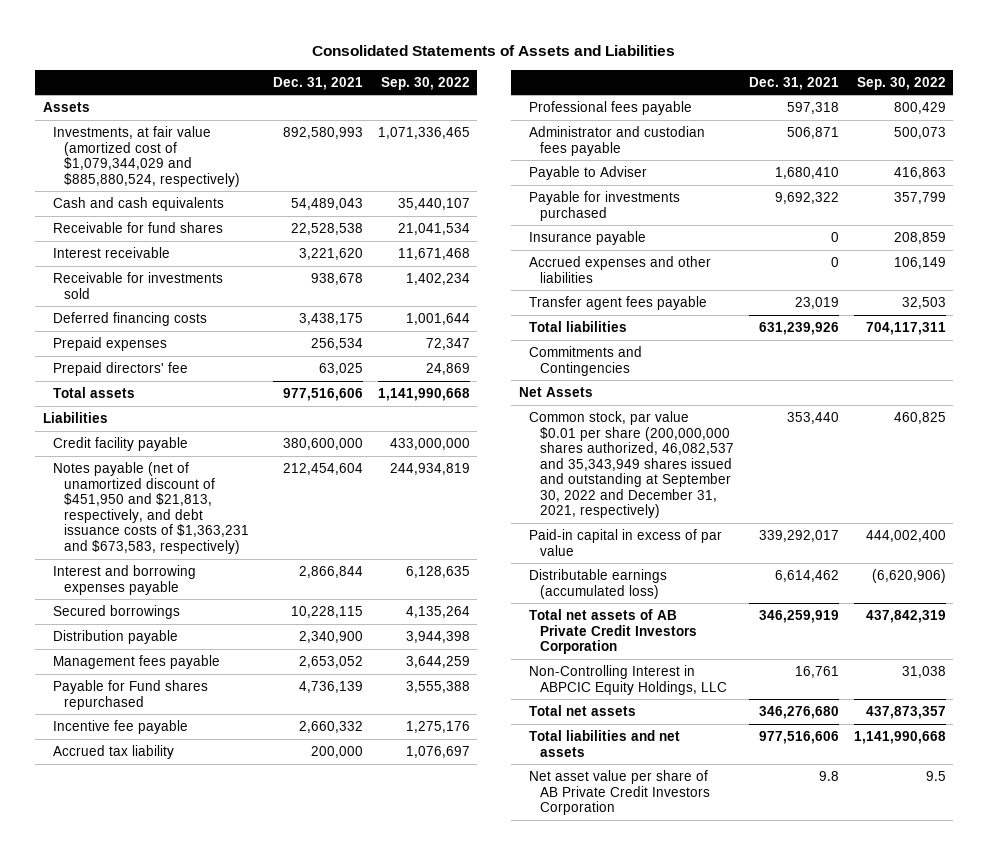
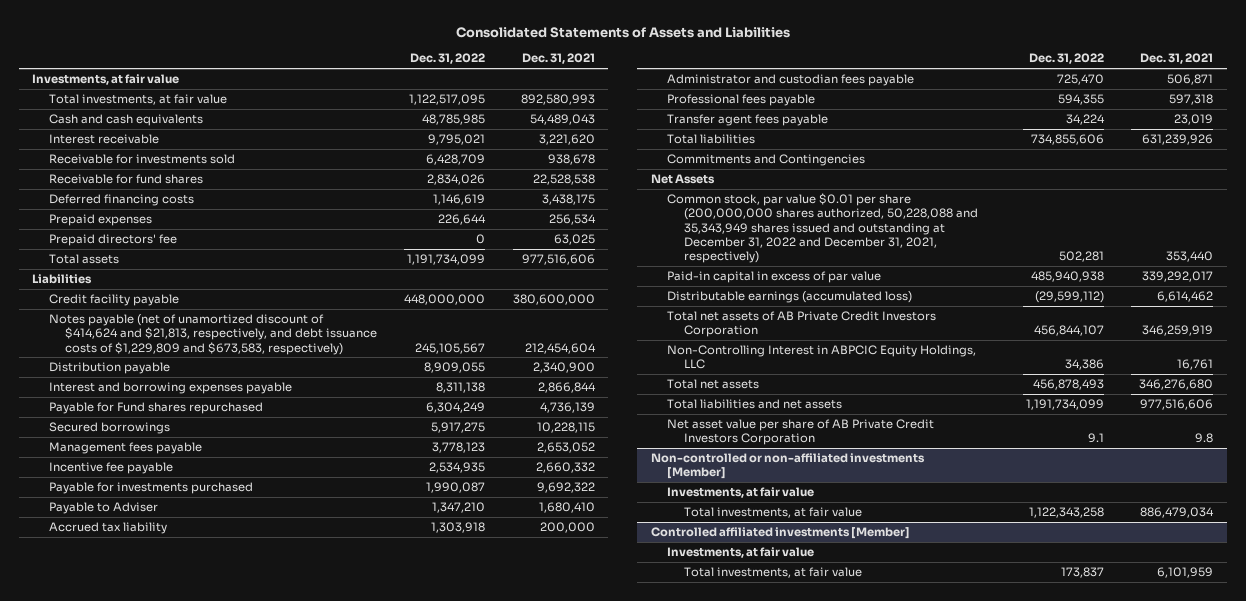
[380,76,470,90] Sep. 30, 2022 -> none
none -> [410,53,486,65] Dec. 31, 2022
[42,101,90,112] Assets -> none
none -> [32,74,180,86] Investments, at fair value
[53,125,241,187] Investments, at fair value (amortized cost of $1,079,344,029 and $885,880,524, respectively) -> [48,94,227,106] Total investments, at fair value
[53,221,224,233] Receivable for fund shares -> [48,174,203,185] Receivable for fund shares
[53,461,250,554] Notes payable (net of unamortized discount of $451,950 and $21,813, respectively, and debt issuance costs of $1,363,231 and $673,583, respectively) -> [48,314,377,355] Notes payable (net of unamortized discount of $414,624 and $21,813, respectively, and debt issuance costs of $1,229,809 and $673,583, respectively)
[53,629,179,644] Distribution payable -> [48,362,170,375] Distribution payable
[53,679,209,710] Payable for Fund shares repurchased -> [48,402,263,415] Payable for Fund shares repurchased
[529,190,681,221] Payable for investments purchased -> [48,482,253,495] Payable for investments purchased
[529,165,648,180] Payable to Adviser -> [48,502,158,515] Payable to Adviser
[529,230,647,245] Insurance payable -> none
[529,255,712,283] Accrued expenses and other liabilities -> none
[529,100,693,115] Professional fees payable -> [667,94,816,107] Professional fees payable
[529,410,735,519] Common stock, par value $0.01 per share (200,000,000 shares authorized, 46,082,537 and 35,343,949 shares issued and outstanding at September 30, 2022 and December 31, 2021, respectively) -> [667,193,978,263] Common stock, par value $0.01 per share (200,000,000 shares authorized, 50,228,088 and 35,343,949 shares issued and outstanding at December 31, 2022 and December 31, 2021, respectively)
none -> [650,453,925,480] Non-controlled or non-affiliated investments [Member]
none -> [667,487,815,499] Investments, at fair value
none -> [683,507,862,519] Total investments, at fair value
none -> [650,527,910,540] Controlled affiliated investments [Member]
none -> [667,547,815,559] Investments, at fair value
none -> [683,567,862,579] Total investments, at fair value

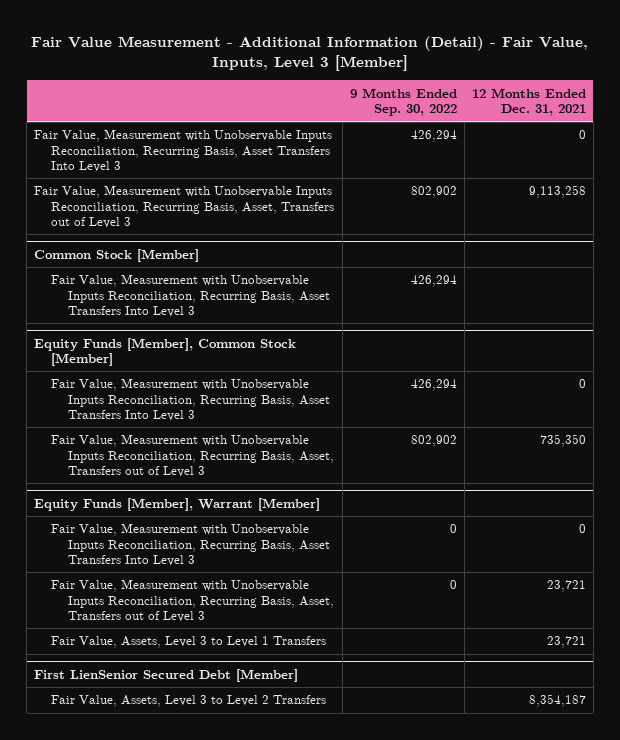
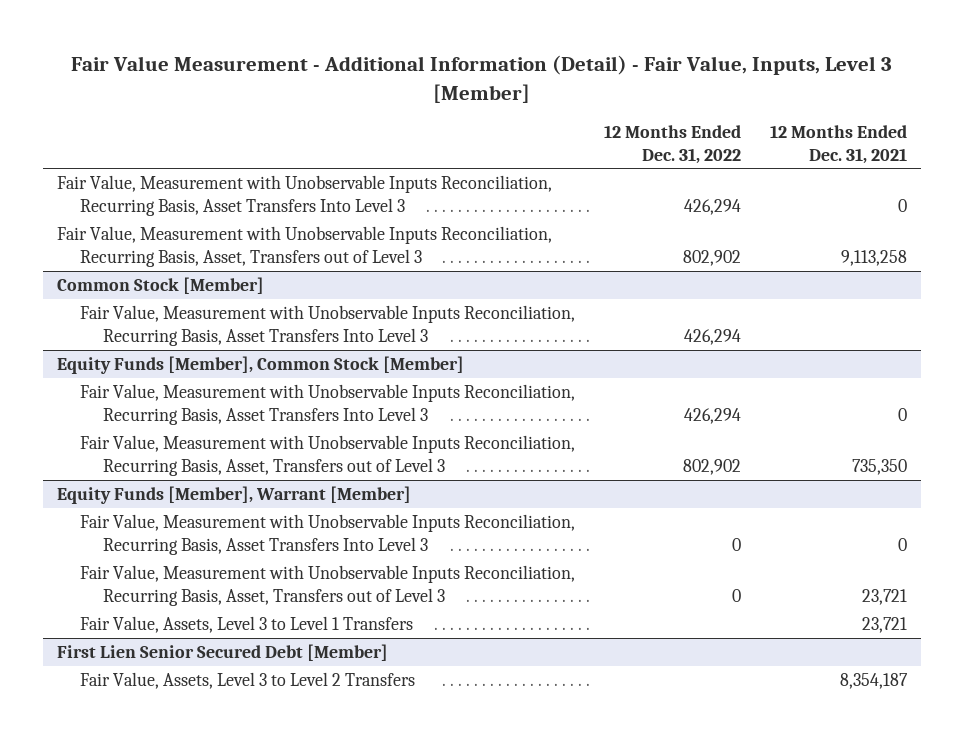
[349,87,457,116] 9 Months Ended Sep. 30, 2022 -> none
none -> [603,124,741,164] 12 Months Ended Dec. 31, 2022
[34,668,299,682] First LienSenior Secured Debt [Member] -> [57,644,389,662] First Lien Senior Secured Debt [Member]

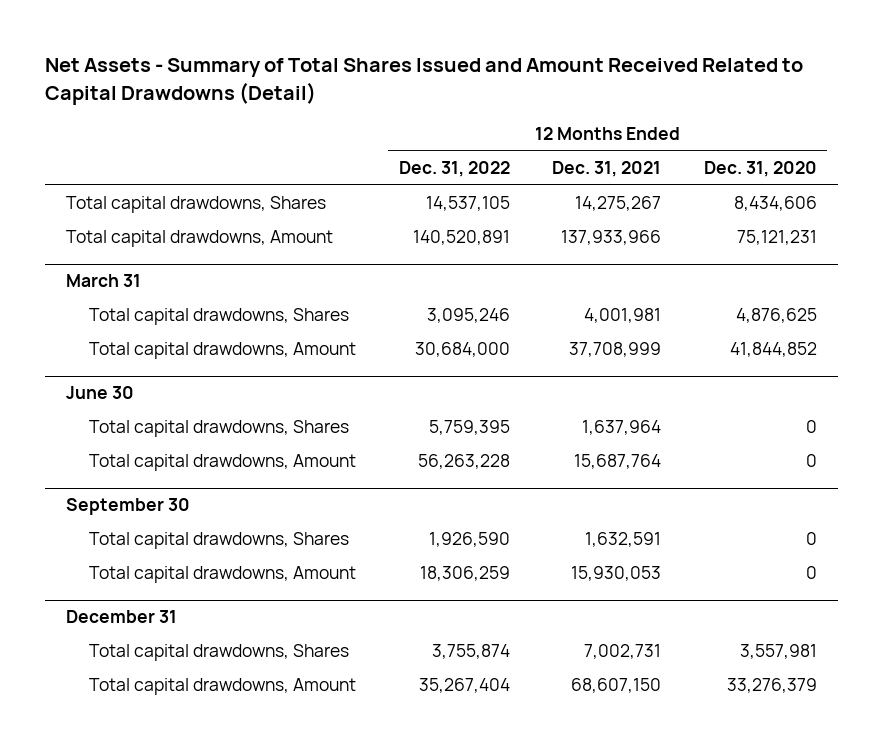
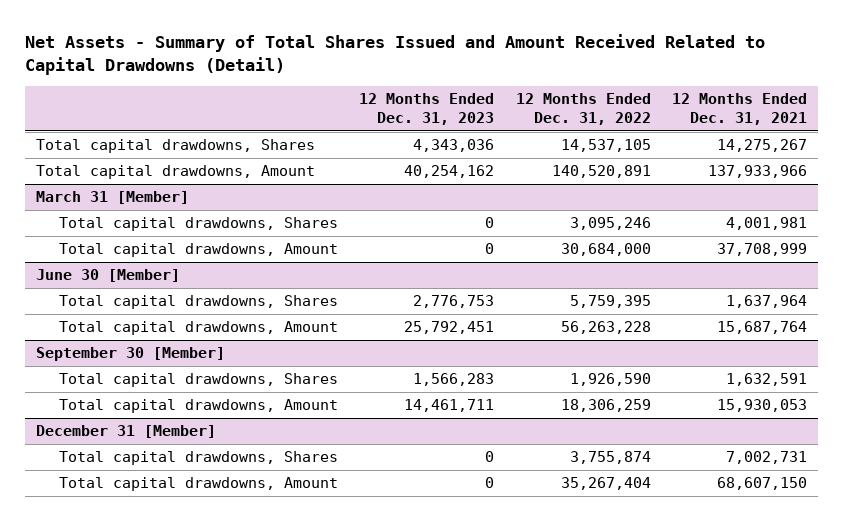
[703,161,817,178] Dec. 31, 2020 -> none
none -> [359,93,495,126] 12 Months Ended Dec. 31, 2023
[66,274,142,288] March 31 -> [35,191,189,205] March 31 [Member]
[66,386,135,400] June 30 -> [35,269,180,283] June 30 [Member]
[66,498,191,516] September 30 -> [35,347,225,362] September 30 [Member]
[66,610,178,624] December 31 -> [35,425,216,439] December 31 [Member]

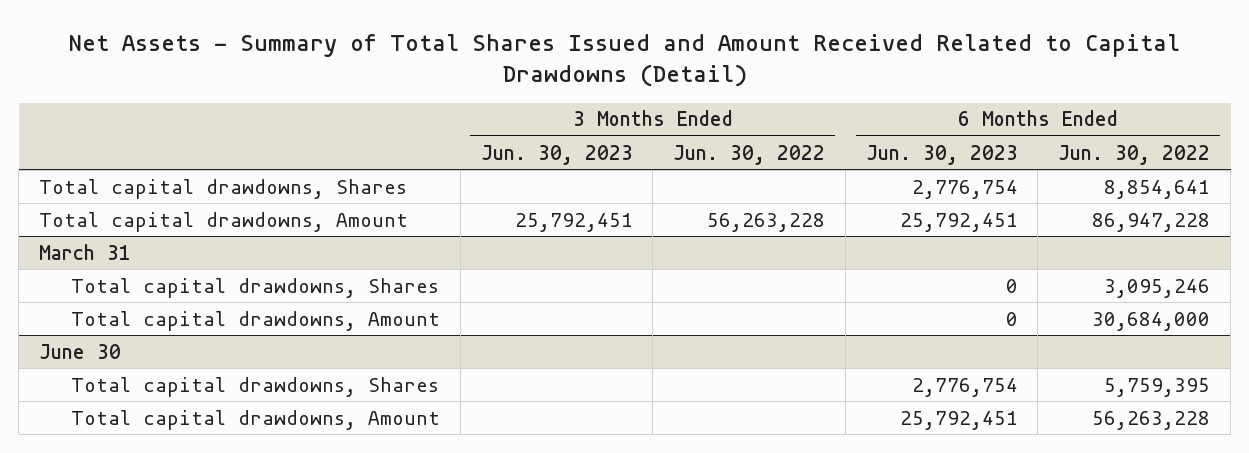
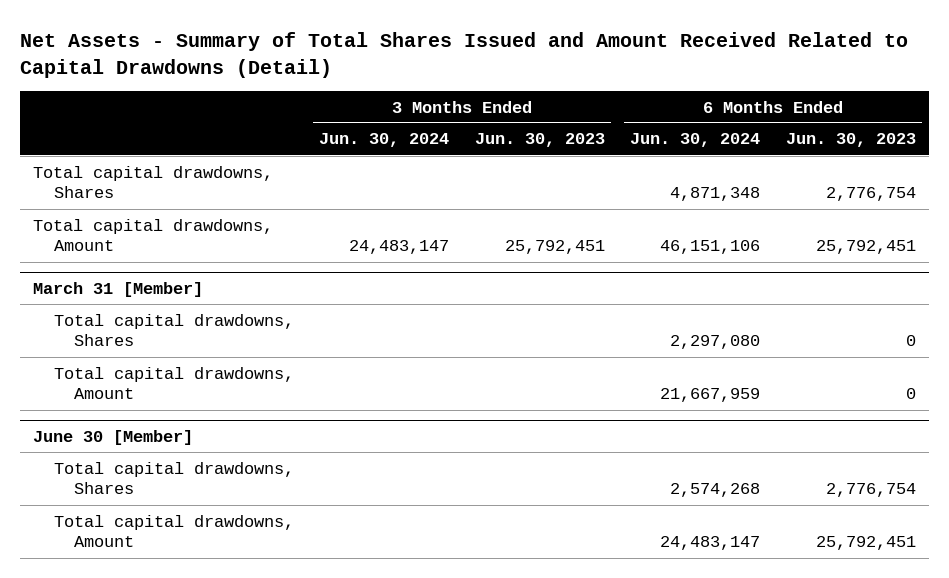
[673,144,826,165] Jun. 30, 2022 -> none
[1058,144,1211,165] Jun. 30, 2022 -> none
none -> [319,133,450,148] Jun. 30, 2024
none -> [630,133,761,148] Jun. 30, 2024
[39,243,132,260] March 31 -> [33,281,204,297] March 31 [Member]
[39,343,122,359] June 30 -> [33,429,194,445] June 30 [Member]

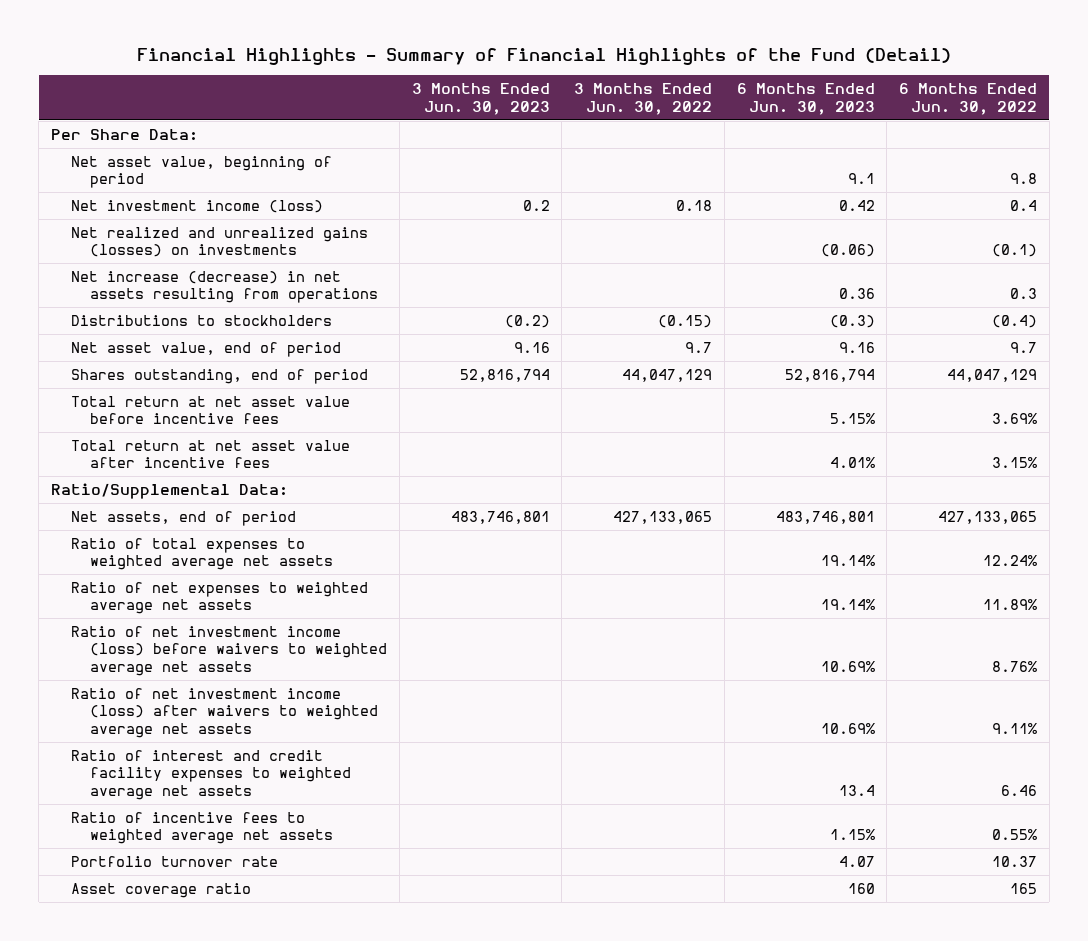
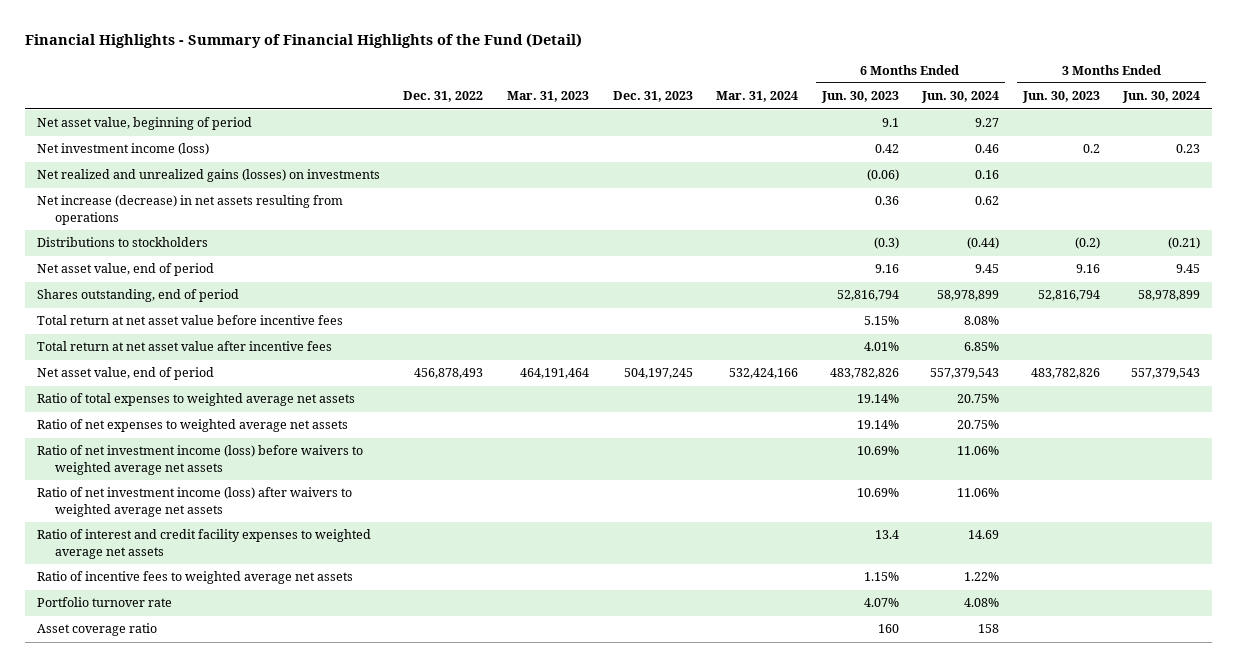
[574,83,713,115] 3 Months Ended Jun. 30, 2022 -> none
[899,83,1038,115] 6 Months Ended Jun. 30, 2022 -> none
none -> [403,91,484,103] Dec. 31, 2022
none -> [506,91,589,103] Mar. 31, 2023
none -> [612,91,693,103] Dec. 31, 2023
none -> [716,91,799,103] Mar. 31, 2024
none -> [921,91,1000,104] Jun. 30, 2024
none -> [1122,91,1201,104] Jun. 30, 2024
[51,128,199,141] Per Share Data: -> none
[51,482,289,499] Ratio/Supplemental Data: -> none
[70,510,296,526] Net assets, end of period -> [36,367,214,381] Net asset value, end of period
[450,510,550,524] 483,746,801 -> [1030,368,1100,380] 483,782,826
[775,510,875,524] 483,746,801 -> [829,368,899,380] 483,782,826
[838,855,875,867] 4.07 -> [863,598,899,608] 4.07%

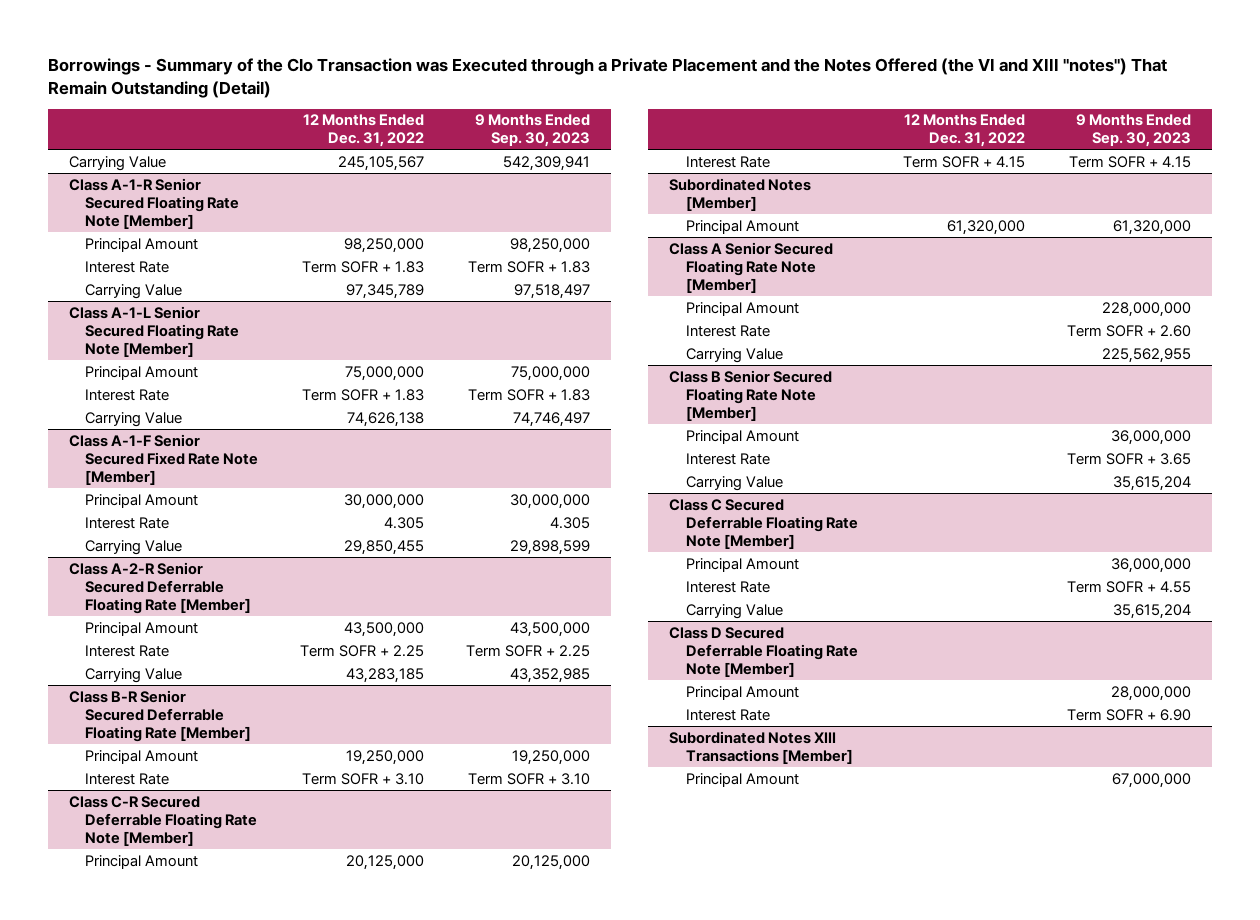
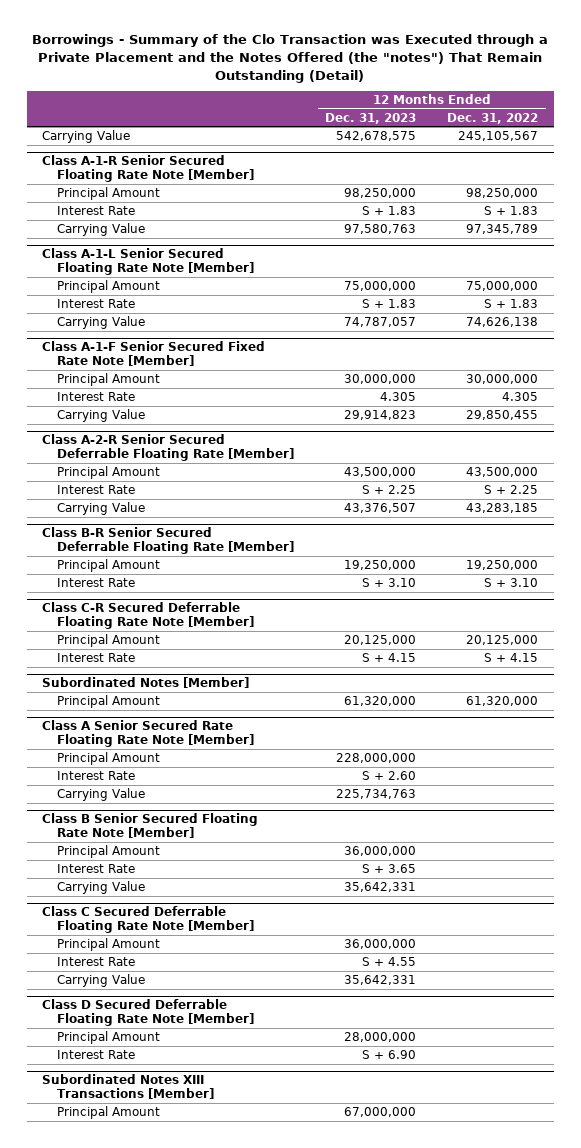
[47,57,1167,98] Borrowings - Summary of the Clo Transaction was Executed through a Private Placement and the Notes Offered (the VI and XIII "notes") That Remain Outstanding (Detail) -> [32,34,549,83] Borrowings - Summary of the Clo Transaction was Executed through a Private Placement and the Notes Offered (the "notes") That Remain Outstanding (Detail)
[475,114,591,148] 9 Months Ended Sep. 30, 2023 -> none
none -> [325,112,417,124] Dec. 31, 2023
[302,260,425,273] Term SOFR + 1.83 -> [484,206,539,216] S + 1.83
[302,388,425,401] Term SOFR + 1.83 -> [484,299,539,309] S + 1.83
[300,644,425,657] Term SOFR + 2.25 -> [484,485,539,495] S + 2.25
[302,772,425,785] Term SOFR + 3.10 -> [484,578,539,588] S + 3.10
[903,155,1026,168] Term SOFR + 4.15 -> [484,653,539,663] S + 4.15
[669,241,834,293] Class A Senior Secured Floating Rate Note [Member] -> [42,720,255,748] Class A Senior Secured Rate Floating Rate Note [Member]

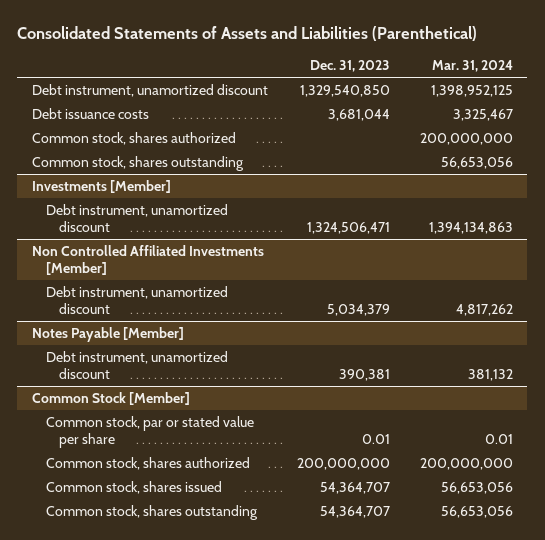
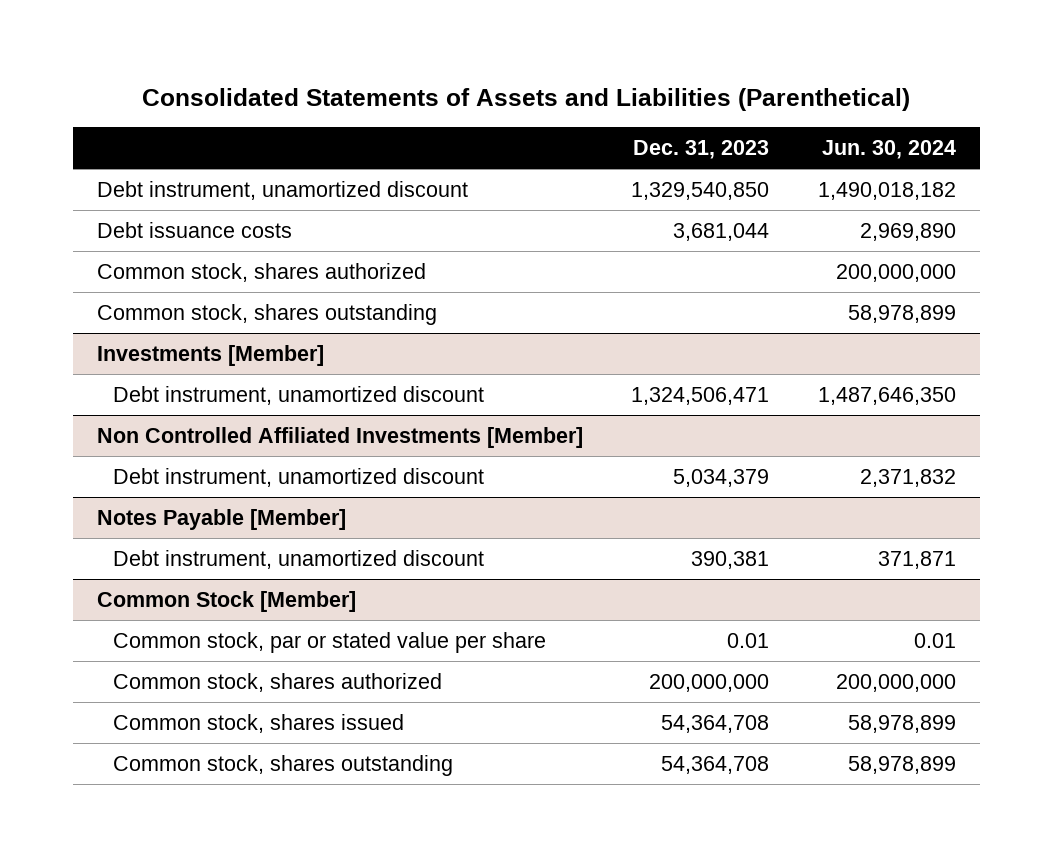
[431,60,513,73] Mar. 31, 2024 -> none
none -> [822,140,957,160] Jun. 30, 2024
[320,482,391,495] 54,364,707 -> [661,714,770,733] 54,364,708
[320,506,391,519] 54,364,707 -> [661,755,770,774] 54,364,708

